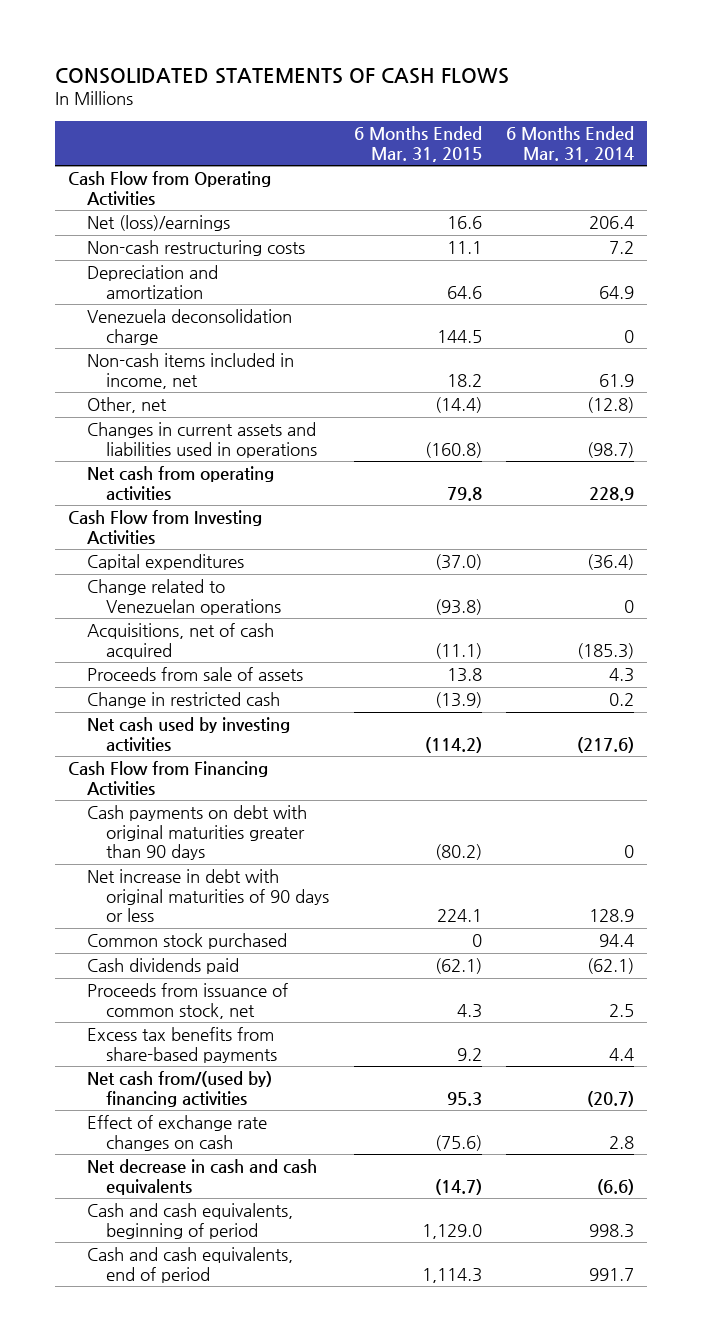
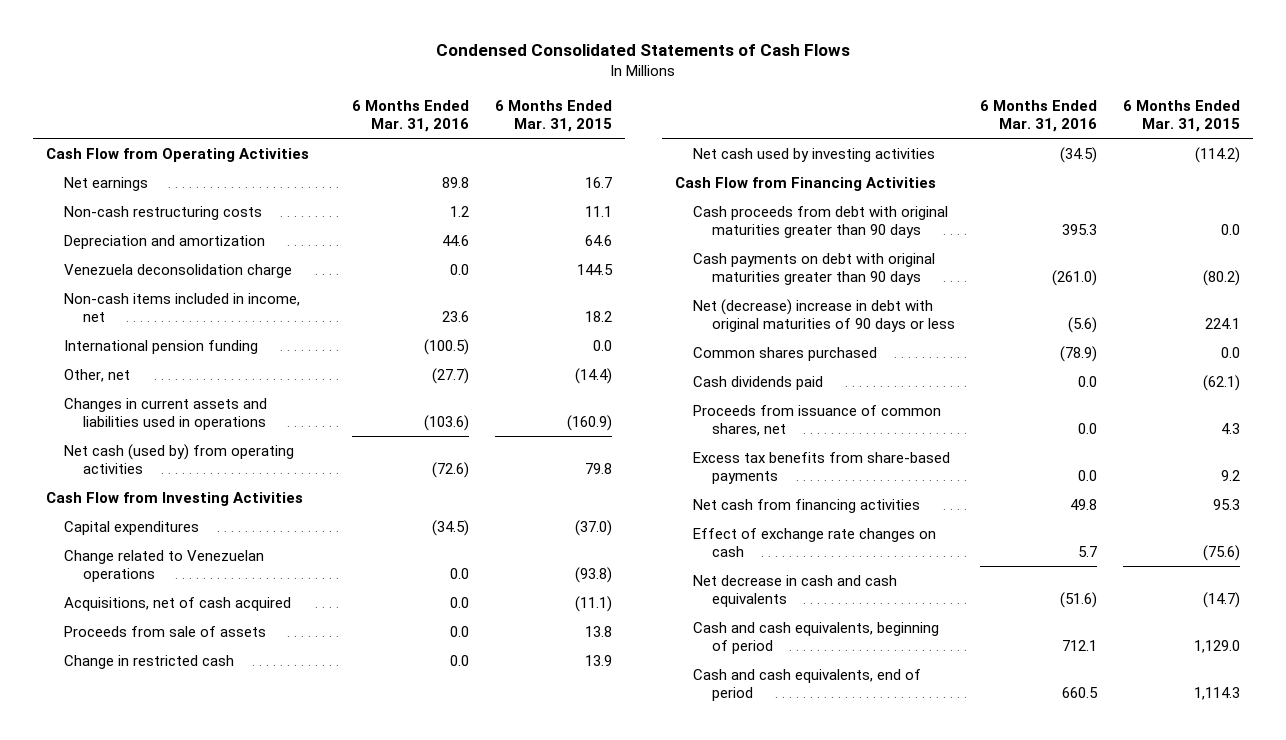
[55,67,510,84] CONSOLIDATED STATEMENTS OF CASH FLOWS -> [436,44,851,57] Condensed Consolidated Statements of Cash Flows
[506,126,635,163] 6 Months Ended Mar. 31, 2014 -> none
none -> [351,99,469,132] 6 Months Ended Mar. 31, 2016
[86,215,230,232] Net (loss)/earnings -> [64,176,149,191] Net earnings
[446,216,482,230] 16.6 -> [584,176,612,188] 16.7
none -> [64,339,259,354] International pension funding
[424,441,482,458] (160.8) -> [566,414,612,431] (160.9)
[86,466,274,501] Net cash from operating activities -> [64,443,295,474] Net cash (used by) from operating activities
[434,692,482,709] (13.9) -> [584,654,612,666] 13.9
none -> [693,205,949,238] Cash proceeds from debt with original maturities greater than 90 days
[86,869,329,923] Net increase in debt with original maturities of 90 days or less -> [693,298,955,332] Net (decrease) increase in debt with original maturities of 90 days or less
[86,933,287,950] Common stock purchased -> [693,346,878,361] Common shares purchased
[471,934,482,948] 0 -> [1221,346,1241,358] 0.0
[86,983,288,1019] Proceeds from issuance of common stock, net -> [693,404,942,436] Proceeds from issuance of common shares, net
[86,1071,272,1107] Net cash from/(used by) financing activities -> [693,498,921,513] Net cash from financing activities

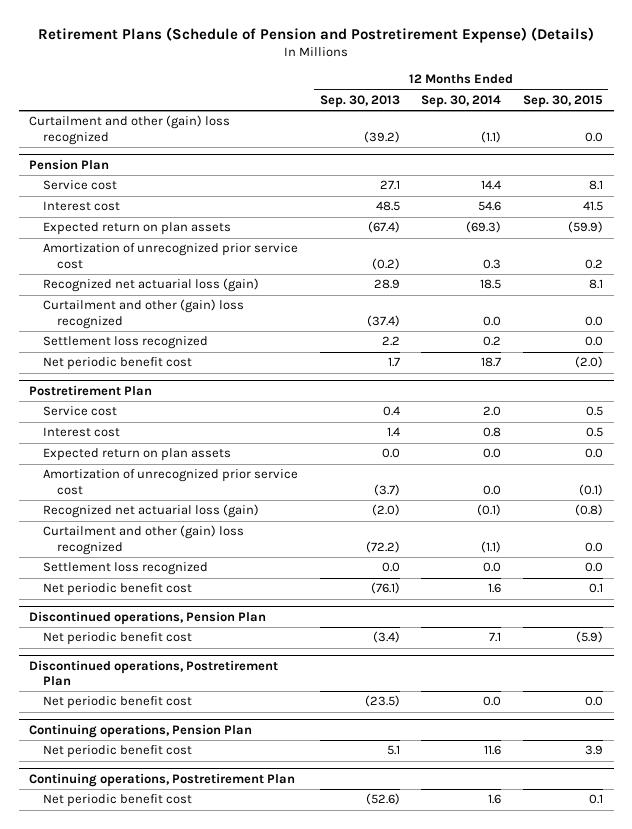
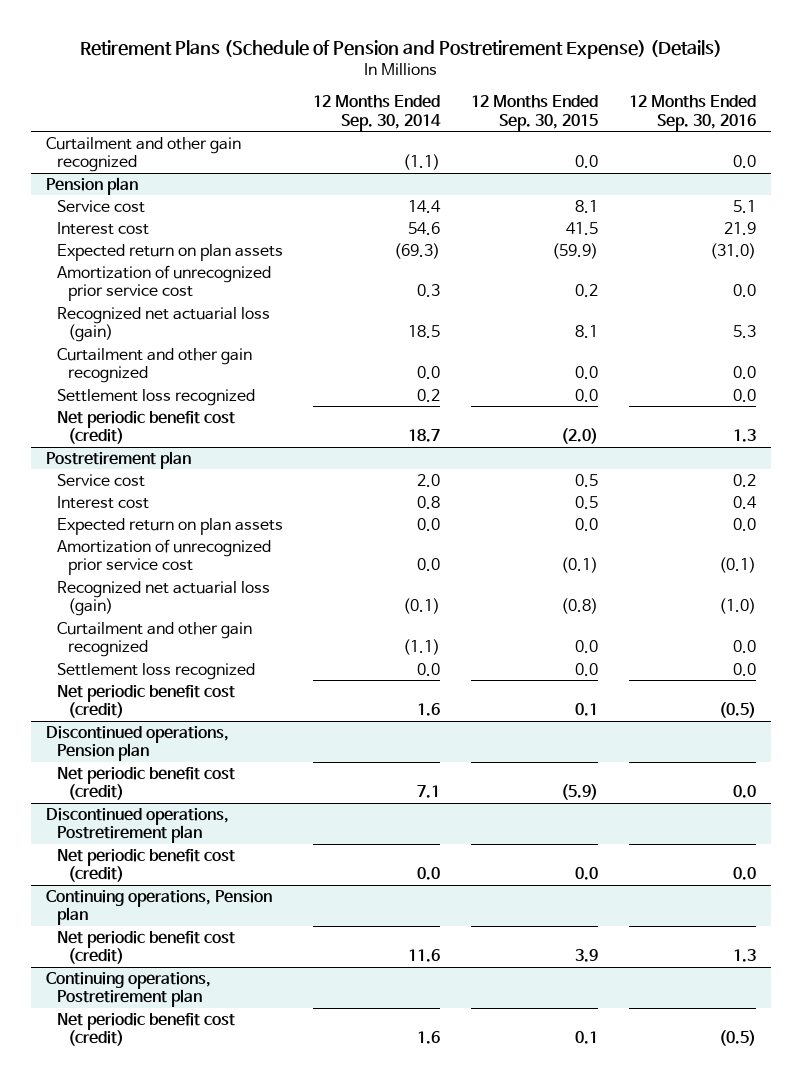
[319,95,400,109] Sep. 30, 2013 -> none
none -> [628,95,756,131] 12 Months Ended Sep. 30, 2016
[29,115,231,145] Curtailment and other (gain) loss recognized -> [45,136,241,173] Curtailment and other gain recognized
[29,158,110,170] Pension Plan -> [45,176,138,195] Pension plan
[43,299,245,329] Curtailment and other (gain) loss recognized -> [56,347,252,384] Curtailment and other gain recognized
[43,357,193,371] Net periodic benefit cost -> [56,410,235,445] Net periodic benefit cost (credit)
[29,384,153,396] Postretirement Plan -> [45,450,191,469] Postretirement plan
[43,525,245,555] Curtailment and other (gain) loss recognized -> [56,621,252,658] Curtailment and other gain recognized
[43,583,193,597] Net periodic benefit cost -> [56,684,235,719] Net periodic benefit cost (credit)
[29,610,267,625] Discontinued operations, Pension Plan -> [45,725,229,762] Discontinued operations, Pension plan
[43,632,193,646] Net periodic benefit cost -> [56,766,235,801] Net periodic benefit cost (credit)
[29,659,279,687] Discontinued operations, Postretirement Plan -> [45,807,229,844] Discontinued operations, Postretirement plan
[43,696,193,710] Net periodic benefit cost -> [56,848,235,883] Net periodic benefit cost (credit)
[29,723,253,738] Continuing operations, Pension Plan -> [45,889,272,926] Continuing operations, Pension plan
[43,745,193,759] Net periodic benefit cost -> [56,930,235,965] Net periodic benefit cost (credit)
[29,772,296,787] Continuing operations, Postretirement Plan -> [45,971,211,1008] Continuing operations, Postretirement plan
[43,794,193,808] Net periodic benefit cost -> [56,1012,235,1047] Net periodic benefit cost (credit)

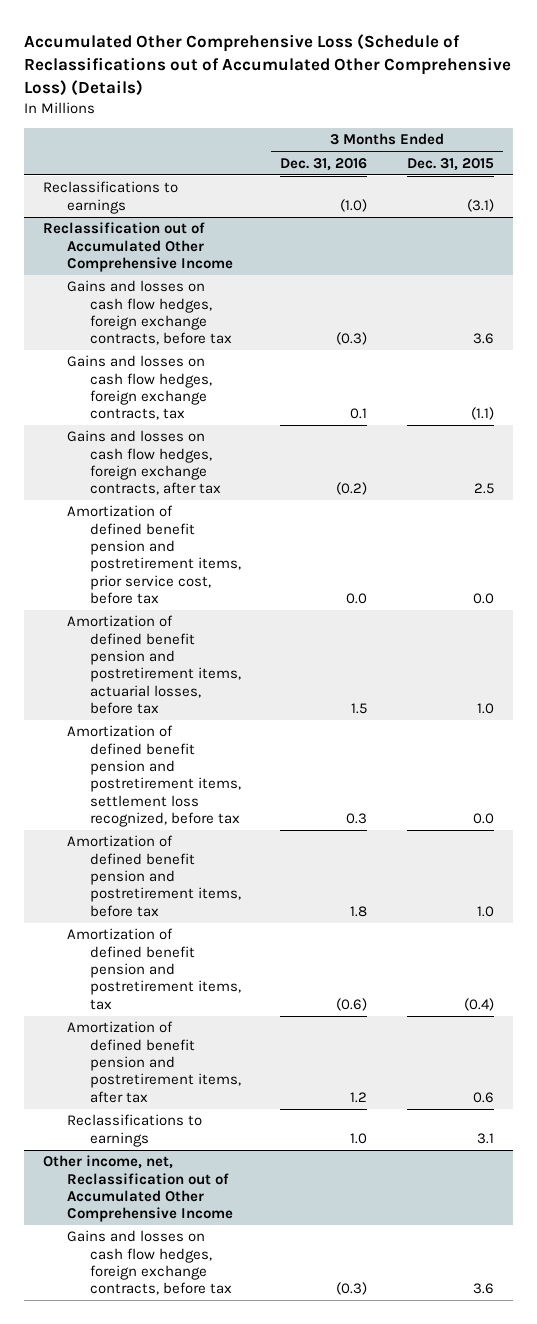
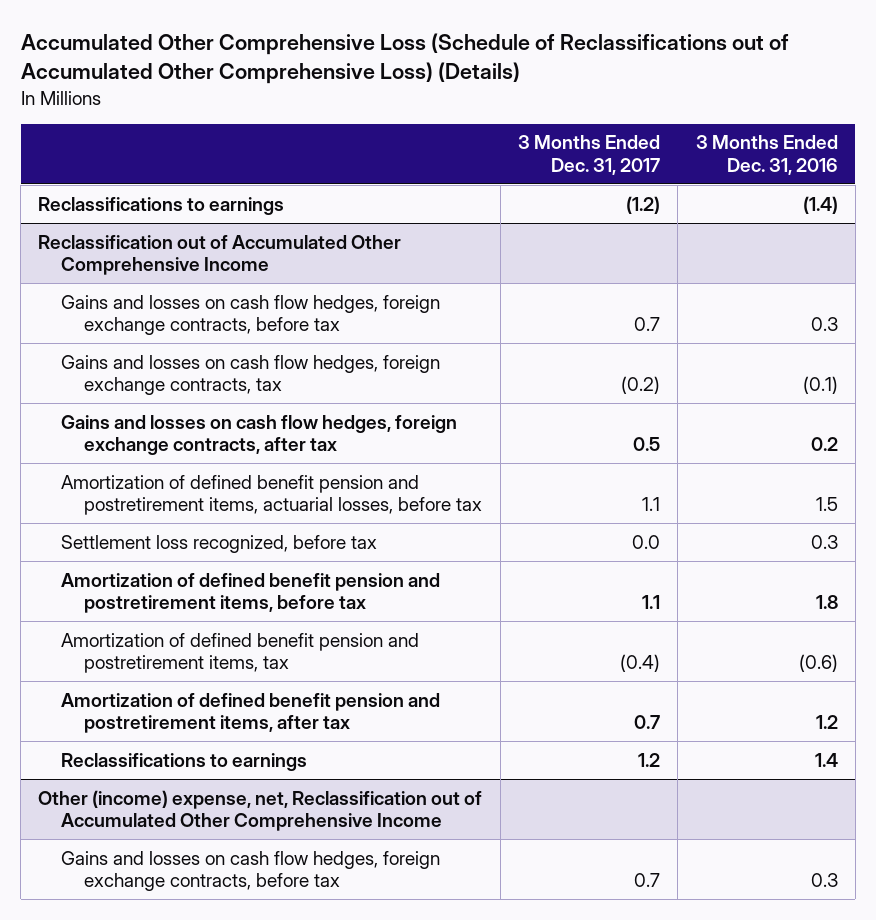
[406,157,494,171] Dec. 31, 2015 -> none
none -> [518,135,661,176] 3 Months Ended Dec. 31, 2017
[340,198,368,212] (1.0) -> [802,195,838,214] (1.4)
[66,505,242,604] Amortization of defined benefit pension and postretirement items, prior service cost, before tax -> none
[336,332,368,346] (0.3) -> [810,317,838,332] 0.3
[350,408,368,420] 0.1 -> [802,376,838,395] (0.1)
[336,482,368,496] (0.2) -> [810,437,838,452] 0.2
[66,725,242,827] Amortization of defined benefit pension and postretirement items, settlement loss recognized, before tax -> none
none -> [61,534,378,553] Settlement loss recognized, before tax
[350,1132,368,1144] 1.0 -> [814,752,838,767] 1.4
[43,1155,233,1223] Other income, net, Reclassification out of Accumulated Other Comprehensive Income -> [38,789,483,832] Other (income) expense, net, Reclassification out of Accumulated Other Comprehensive Income
[336,1282,368,1296] (0.3) -> [810,873,838,888] 0.3

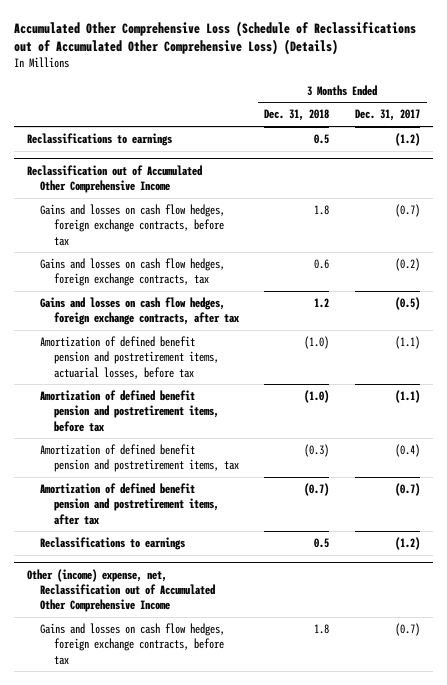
[695,135,838,176] 3 Months Ended Dec. 31, 2016 -> none
none -> [264,109,330,122] Dec. 31, 2018
[634,317,661,332] 0.7 -> [395,203,421,217] (0.7)
[61,534,378,553] Settlement loss recognized, before tax -> none
[633,437,661,452] 0.5 -> [395,296,421,310] (0.5)
[642,497,661,512] 1.1 -> [395,335,421,349] (1.1)
[642,595,661,610] 1.1 -> [395,389,421,403] (1.1)
[634,715,661,730] 0.7 -> [395,482,421,496] (0.7)
[638,752,661,767] 1.2 -> [395,536,421,550] (1.2)
[634,873,661,888] 0.7 -> [395,622,421,636] (0.7)

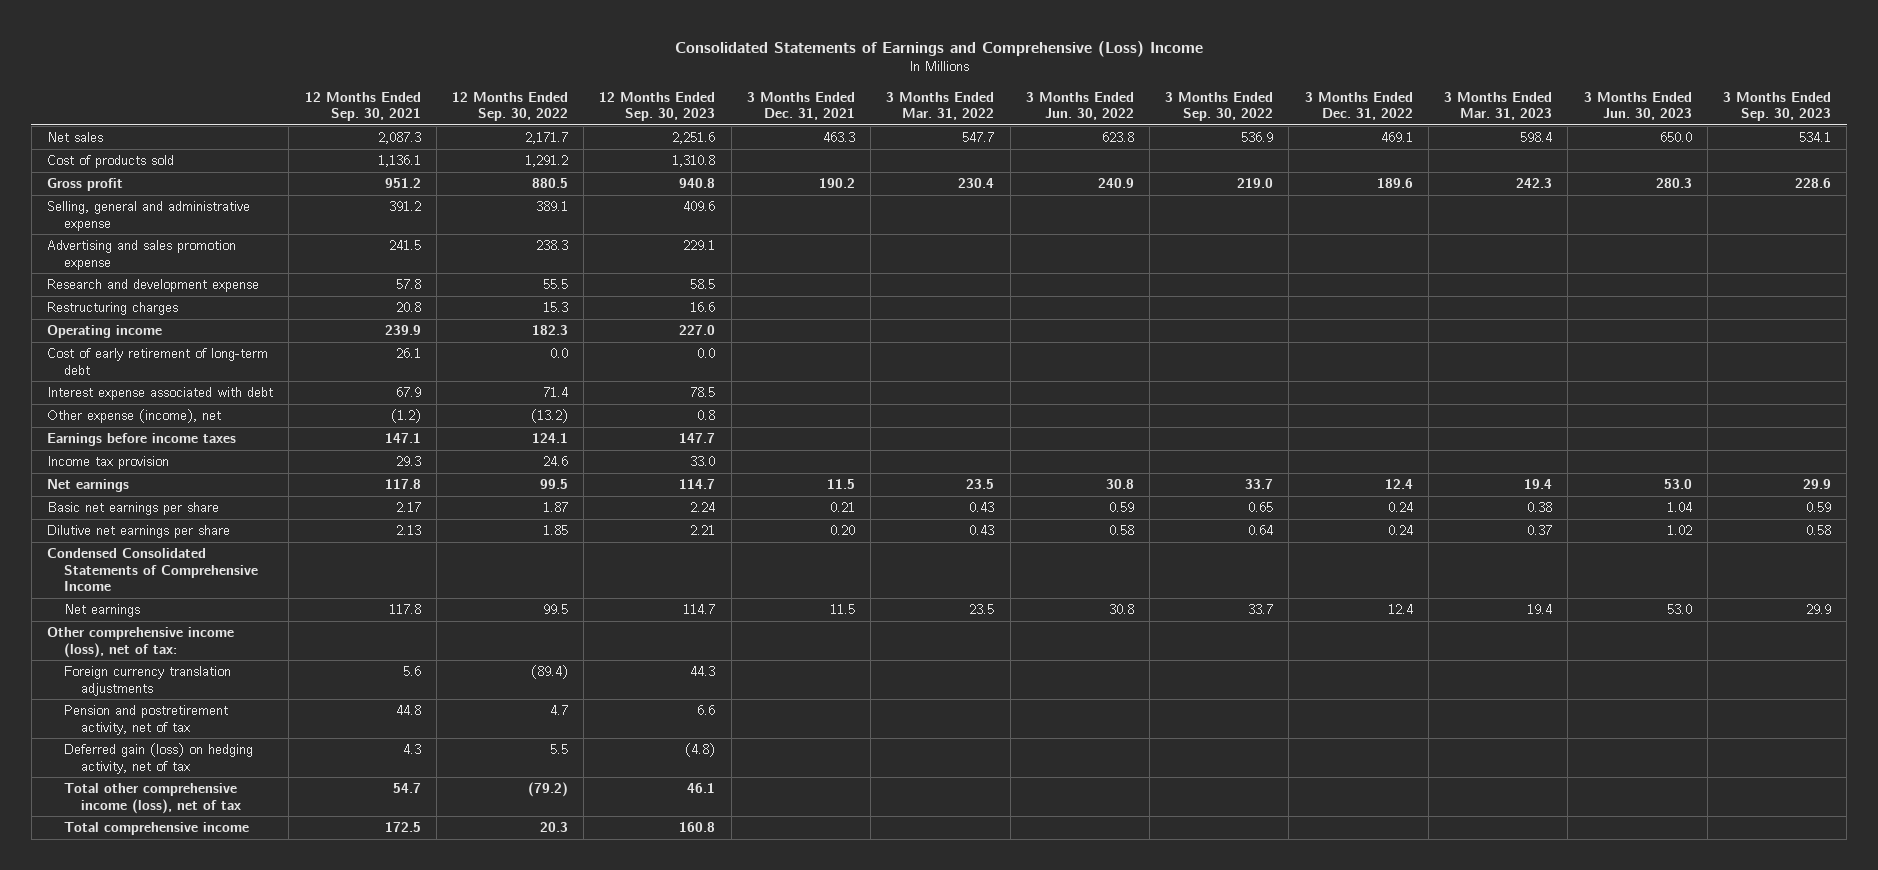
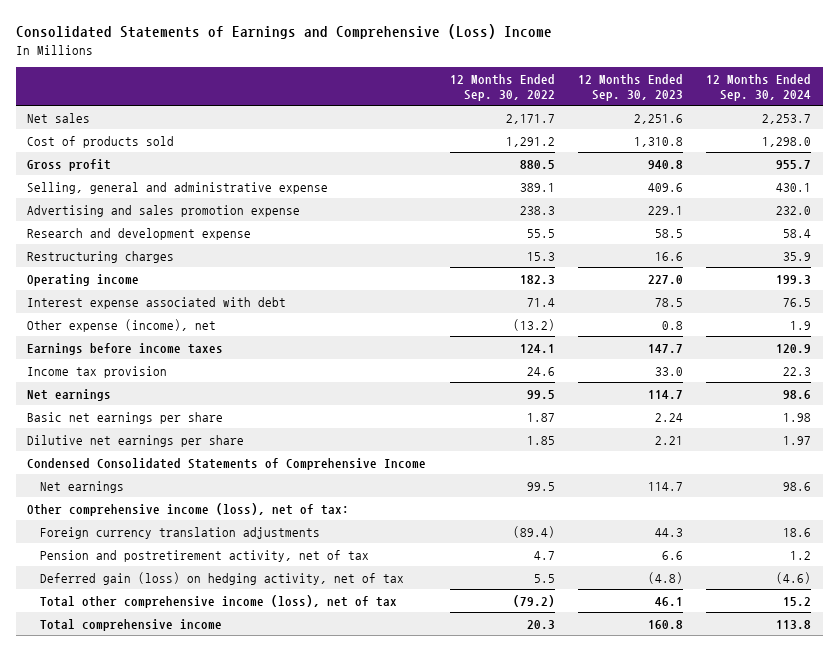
[304,91,421,121] 12 Months Ended Sep. 30, 2021 -> none
[746,91,855,120] 3 Months Ended Dec. 31, 2021 -> none
[886,91,995,120] 3 Months Ended Mar. 31, 2022 -> none
[1025,91,1134,120] 3 Months Ended Jun. 30, 2022 -> none
[1165,91,1274,121] 3 Months Ended Sep. 30, 2022 -> none
[1304,91,1413,120] 3 Months Ended Dec. 31, 2022 -> none
[1444,91,1553,120] 3 Months Ended Mar. 31, 2023 -> none
[1583,91,1692,120] 3 Months Ended Jun. 30, 2023 -> none
[1722,91,1831,121] 3 Months Ended Sep. 30, 2023 -> none
none -> [706,73,812,102] 12 Months Ended Sep. 30, 2024
[47,348,269,375] Cost of early retirement of long-term debt -> none

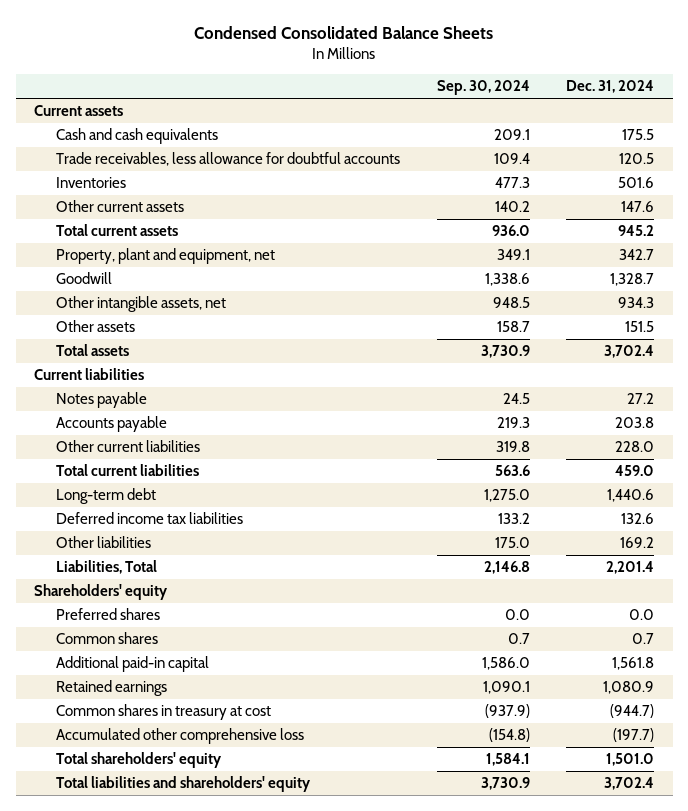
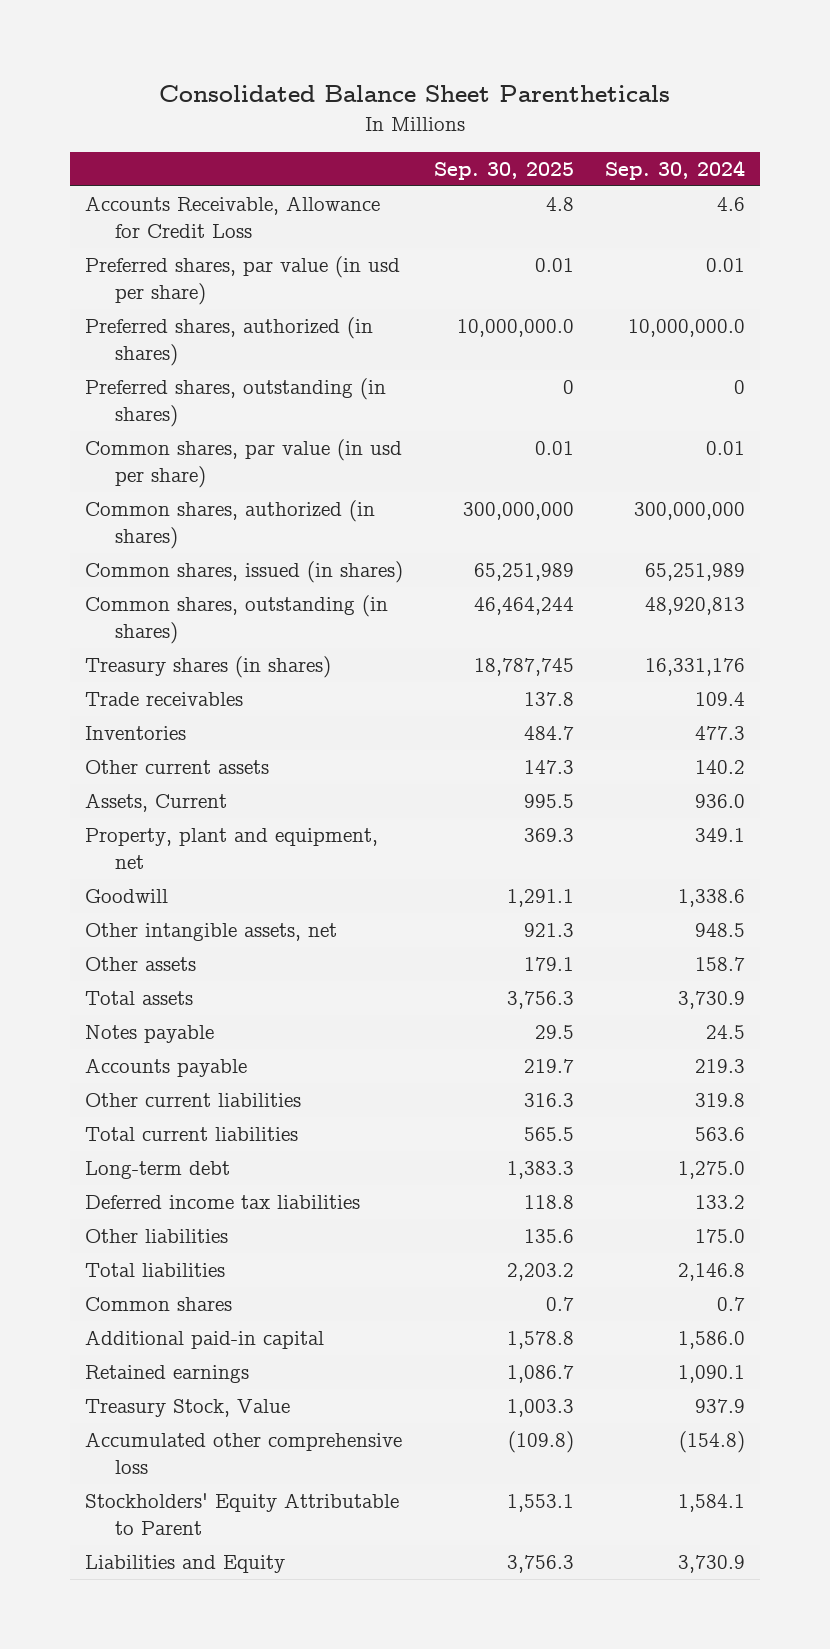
[194,25,494,39] Condensed Consolidated Balance Sheets -> [158,85,670,103] Consolidated Balance Sheet Parentheticals
[566,80,655,94] Dec. 31, 2024 -> none
none -> [433,161,574,180] Sep. 30, 2025
[34,105,124,117] Current assets -> none
[56,128,219,145] Cash and cash equivalents -> none
none -> [85,196,381,239] Accounts Receivable, Allowance for Credit Loss
none -> [85,256,401,306] Preferred shares, par value (in usd per share)
none -> [85,317,374,367] Preferred shares, authorized (in shares)
none -> [85,378,387,428] Preferred shares, outstanding (in shares)
none -> [85,439,403,489] Common shares, par value (in usd per share)
none -> [85,500,376,550] Common shares, authorized (in shares)
none -> [85,561,404,584] Common shares, issued (in shares)
none -> [85,595,389,645] Common shares, outstanding (in shares)
none -> [85,656,332,679] Treasury shares (in shares)
[56,152,401,167] Trade receivables, less allowance for doubtful accounts -> [85,692,244,707] Trade receivables
[56,224,179,237] Total current assets -> [85,793,228,813] Assets, Current
[34,368,145,381] Current liabilities -> none
[34,584,169,601] Shareholders' equity -> none
[56,608,161,621] Preferred shares -> none
[56,560,158,575] Liabilities, Total -> [85,1263,226,1278] Total liabilities
[56,704,272,721] Common shares in treasury at cost -> none
none -> [85,1399,291,1418] Treasury Stock, Value
[56,752,223,769] Total shareholders' equity -> [85,1493,400,1536] Stockholders' Equity Attributable to Parent
[56,776,312,793] Total liabilities and shareholders' equity -> [85,1555,286,1574] Liabilities and Equity

